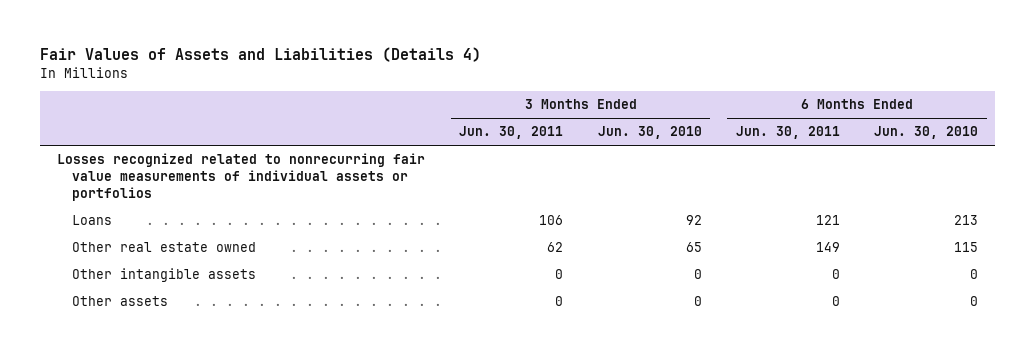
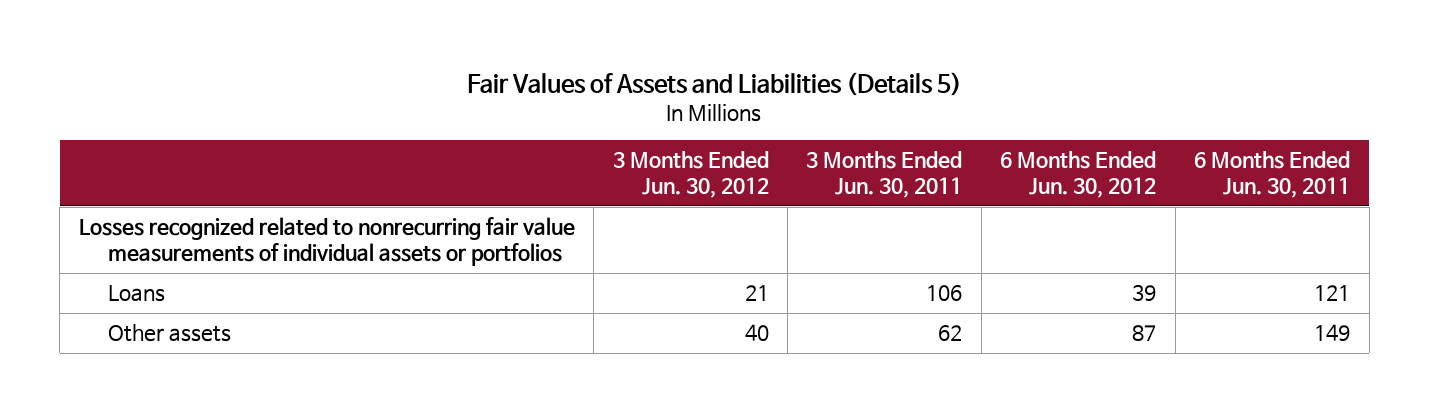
[40,47,482,63] Fair Values of Assets and Liabilities (Details 4) -> [467,71,963,96] Fair Values of Assets and Liabilities (Details 5)
[597,126,702,140] Jun. 30, 2010 -> none
[874,126,979,140] Jun. 30, 2010 -> none
none -> [612,151,769,199] 3 Months Ended Jun. 30, 2012
none -> [1000,151,1157,199] 6 Months Ended Jun. 30, 2012
[72,242,257,253] Other real estate owned -> none
[72,268,257,283] Other intangible assets -> none
[555,296,564,307] 0 -> [938,325,963,342] 62
[831,296,840,307] 0 -> [1314,324,1351,342] 149

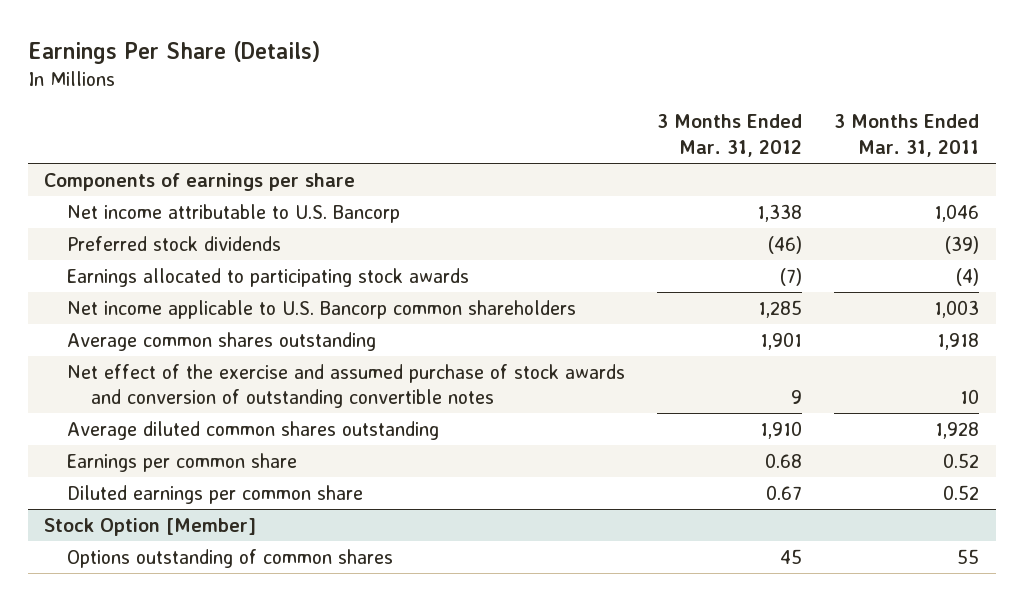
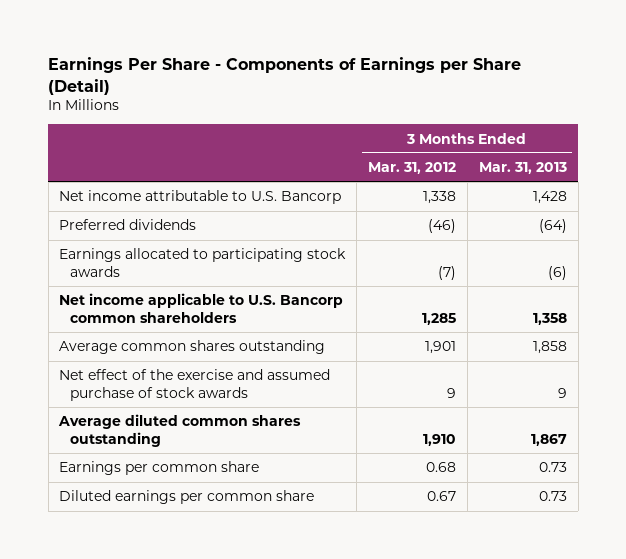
[27,40,320,64] Earnings Per Share (Details) -> [48,56,522,95] Earnings Per Share - Components of Earnings per Share (Detail)
[834,114,980,158] 3 Months Ended Mar. 31, 2011 -> none
none -> [478,162,567,175] Mar. 31, 2013
[43,172,355,191] Components of earnings per share -> none
[67,235,282,251] Preferred stock dividends -> [59,219,197,231] Preferred dividends
[67,363,626,409] Net effect of the exercise and assumed purchase of stock awards and conversion of outstanding convertible notes -> [59,369,331,401] Net effect of the exercise and assumed purchase of stock awards
[43,517,256,536] Stock Option [Member] -> none
[67,548,394,568] Options outstanding of common shares -> none

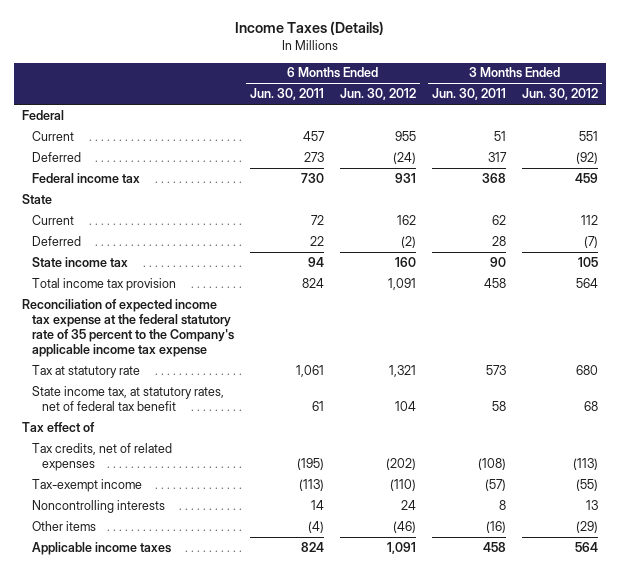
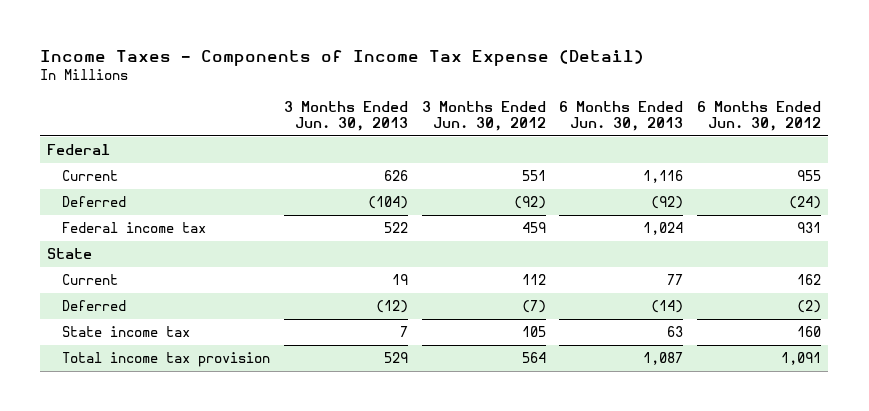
[234,21,384,36] Income Taxes (Details) -> [40,49,645,66] Income Taxes - Components of Income Tax Expense (Detail)
[250,88,325,101] Jun. 30, 2011 -> none
[431,88,506,101] Jun. 30, 2011 -> none
none -> [283,100,408,132] 3 Months Ended Jun. 30, 2013
none -> [559,100,684,132] 6 Months Ended Jun. 30, 2013
[21,298,235,358] Reconciliation of expected income tax expense at the federal statutory rate of 35 percent to the Company's applicable income tax expense -> none
[32,364,141,378] Tax at statutory rate -> none
[32,385,225,411] State income tax, at statutory rates, net of federal tax benefit -> none
[21,421,95,432] Tax effect of -> none
[32,442,173,471] Tax credits, net of related expenses -> none
[32,478,143,492] Tax-exempt income -> none
[32,499,166,513] Noncontrolling interests -> none
[32,520,97,531] Other items -> none
[32,541,172,555] Applicable income taxes -> none

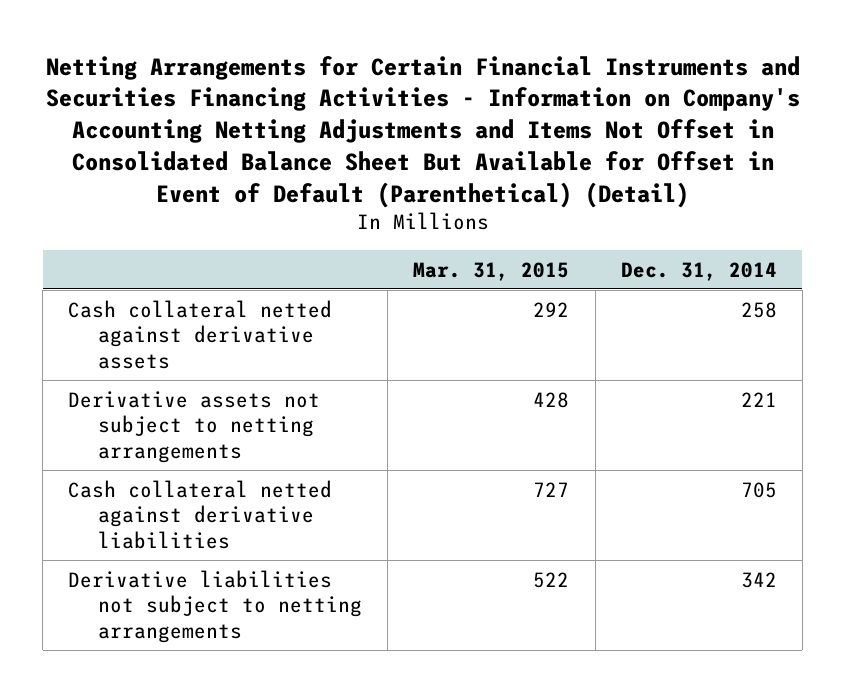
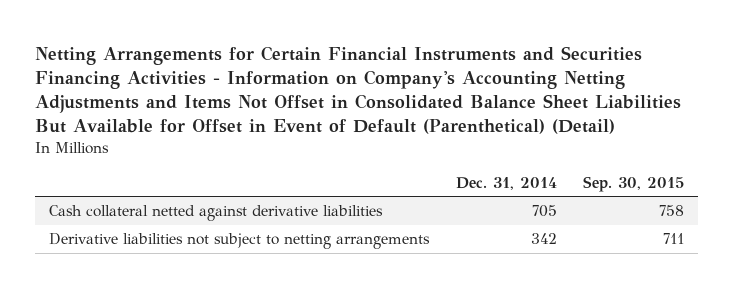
[45,55,800,208] Netting Arrangements for Certain Financial Instruments and Securities Financing Activities - Information on Company's Accounting Netting Adjustments and Items Not Offset in Consolidated Balance Sheet But Available for Offset in Event of Default (Parenthetical) (Detail) -> [35,45,682,134] Netting Arrangements for Certain Financial Instruments and Securities Financing Activities - Information on Company's Accounting Netting Adjustments and Items Not Offset in Consolidated Balance Sheet Liabilities But Available for Offset in Event of Default (Parenthetical) (Detail)
[413,261,570,281] Mar. 31, 2015 -> none
none -> [583,175,685,192] Sep. 30, 2015
[68,299,333,369] Cash collateral netted against derivative assets -> none
[68,390,321,463] Derivative assets not subject to netting arrangements -> none

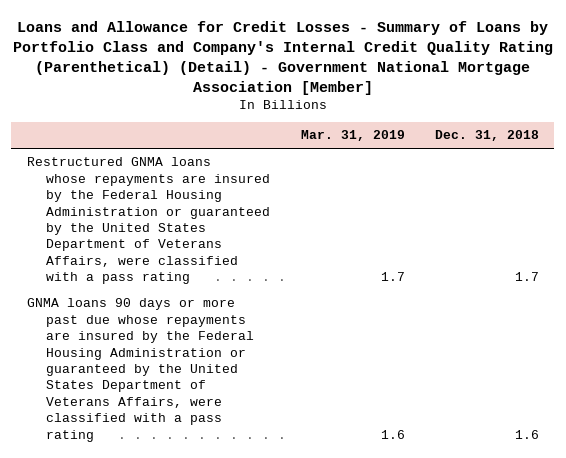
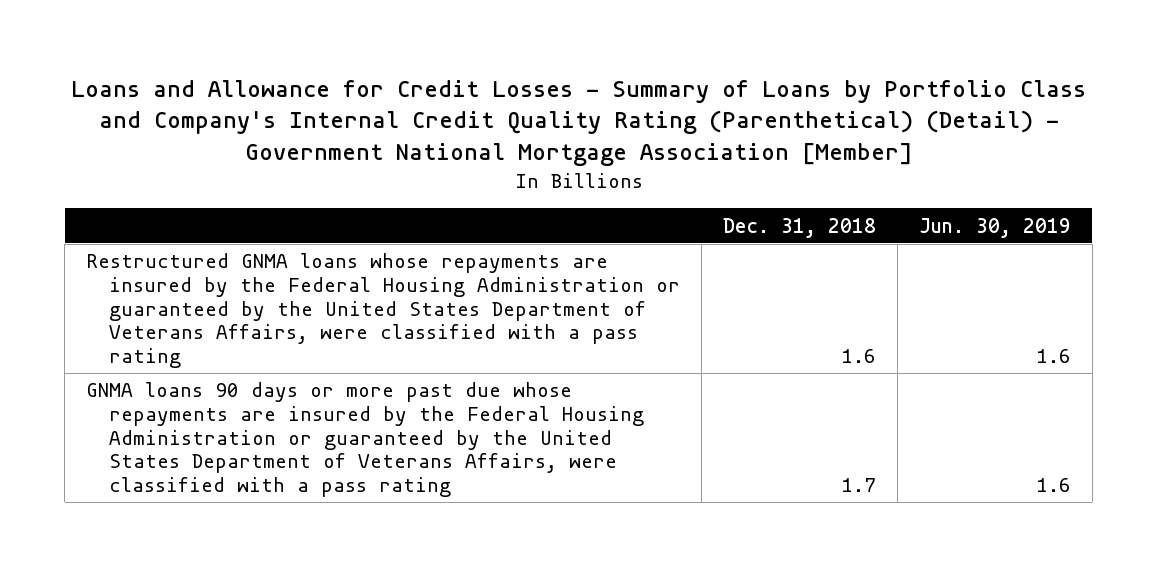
[300,130,405,142] Mar. 31, 2019 -> none
none -> [918,217,1071,238] Jun. 30, 2019
[515,272,540,282] 1.7 -> [840,349,876,364] 1.6
[515,429,540,439] 1.6 -> [840,478,876,493] 1.7

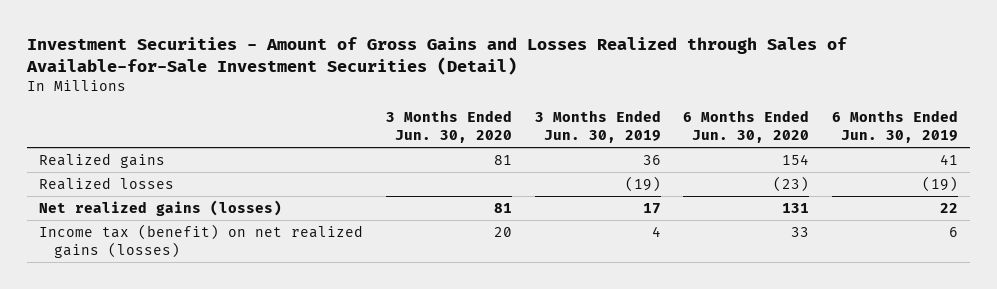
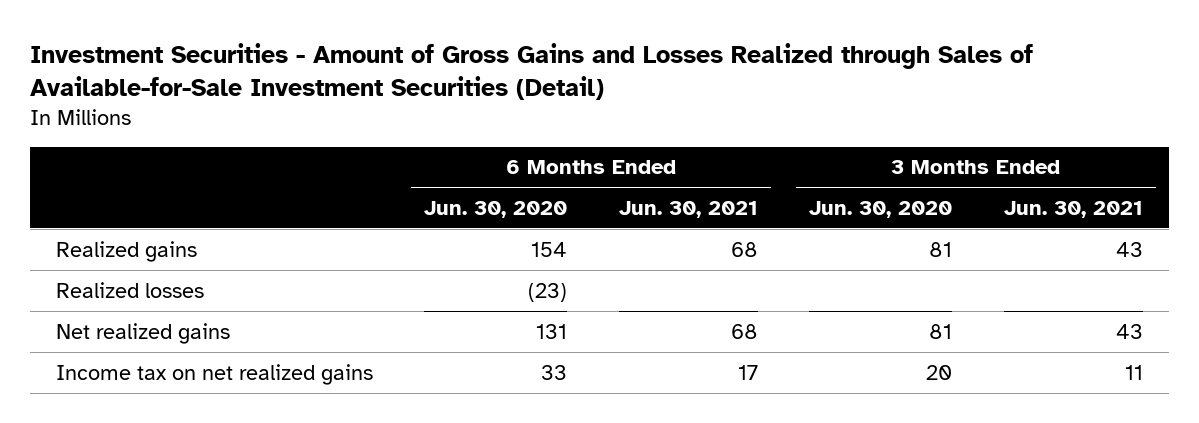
[534,110,661,144] 3 Months Ended Jun. 30, 2019 -> none
[832,110,959,144] 6 Months Ended Jun. 30, 2019 -> none
none -> [618,200,758,218] Jun. 30, 2021
none -> [1003,200,1143,218] Jun. 30, 2021
[38,200,282,217] Net realized gains (losses) -> [55,322,230,344] Net realized gains
[38,224,363,259] Income tax (benefit) on net realized gains (losses) -> [55,363,373,385] Income tax on net realized gains

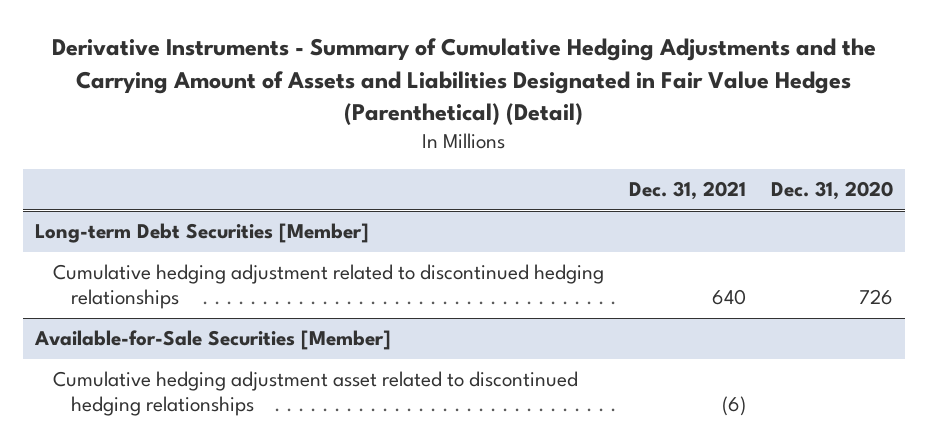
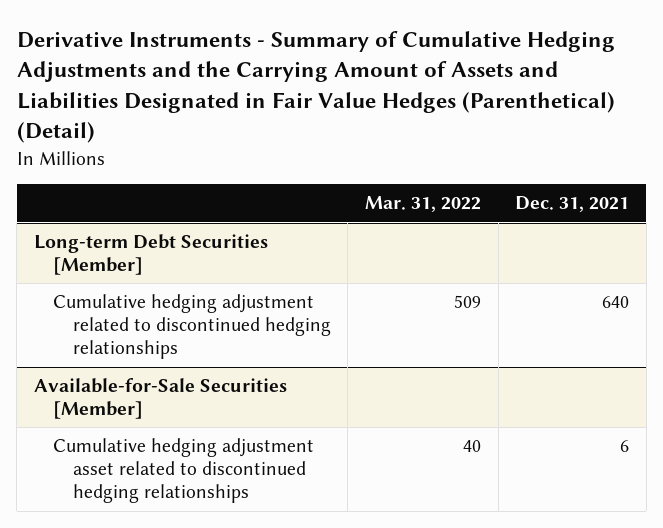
[770,181,893,201] Dec. 31, 2020 -> none
none -> [364,196,481,213] Mar. 31, 2022
[722,396,747,417] (6) -> [620,439,630,452] 6

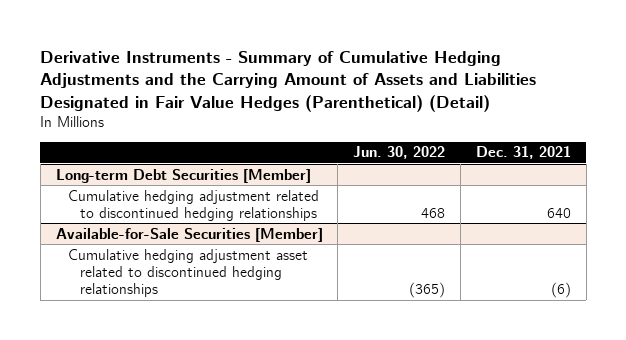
[364,196,481,213] Mar. 31, 2022 -> none
none -> [353,146,446,160] Jun. 30, 2022
[620,439,630,452] 6 -> [550,282,571,299] (6)

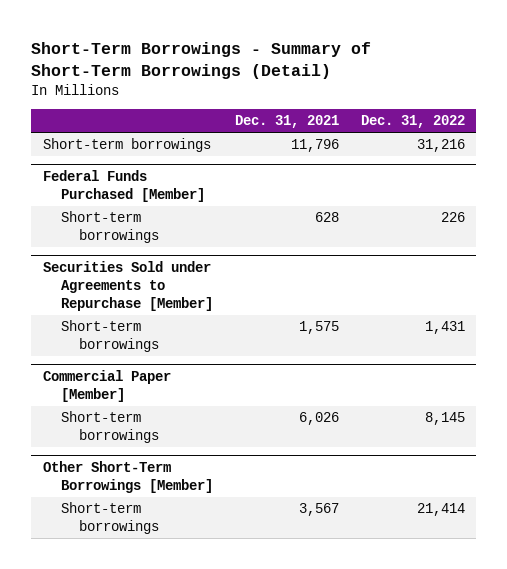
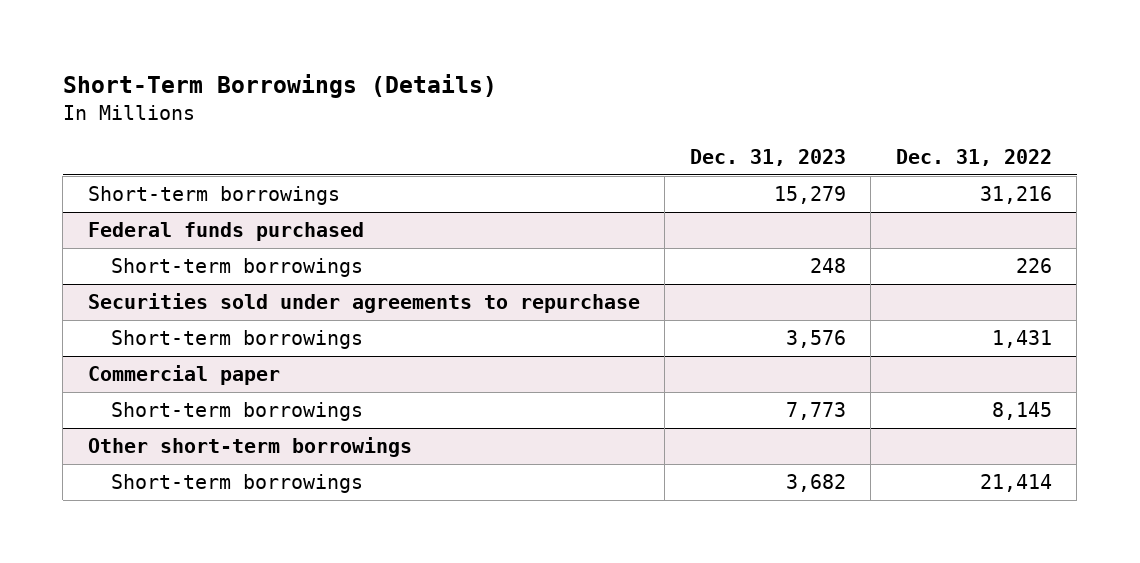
[31,41,372,79] Short-Term Borrowings - Summary of Short-Term Borrowings (Detail) -> [62,74,497,99] Short-Term Borrowings (Details)
[234,115,339,129] Dec. 31, 2021 -> none
none -> [689,149,846,167] Dec. 31, 2023
[42,170,205,202] Federal Funds Purchased [Member] -> [87,221,364,241] Federal funds purchased
[42,261,213,311] Securities Sold under Agreements to Repurchase [Member] -> [87,292,640,313] Securities sold under agreements to repurchase
[42,370,171,402] Commercial Paper [Member] -> [87,364,280,385] Commercial paper
[42,461,213,493] Other Short-Term Borrowings [Member] -> [87,436,412,457] Other short-term borrowings

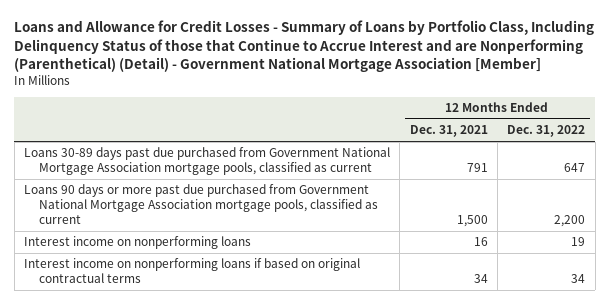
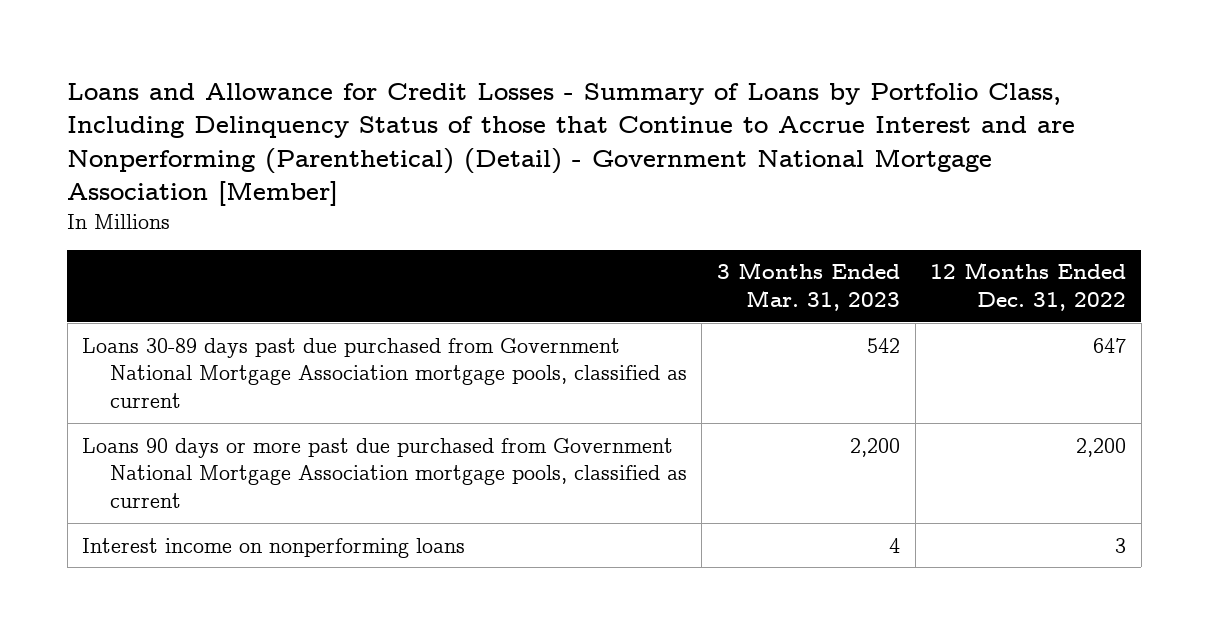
[409,125,488,138] Dec. 31, 2021 -> none
none -> [717,262,901,312] 3 Months Ended Mar. 31, 2023
[23,258,360,284] Interest income on nonperforming loans if based on original contractual terms -> none
[571,237,586,247] 19 -> [1115,537,1127,553] 3

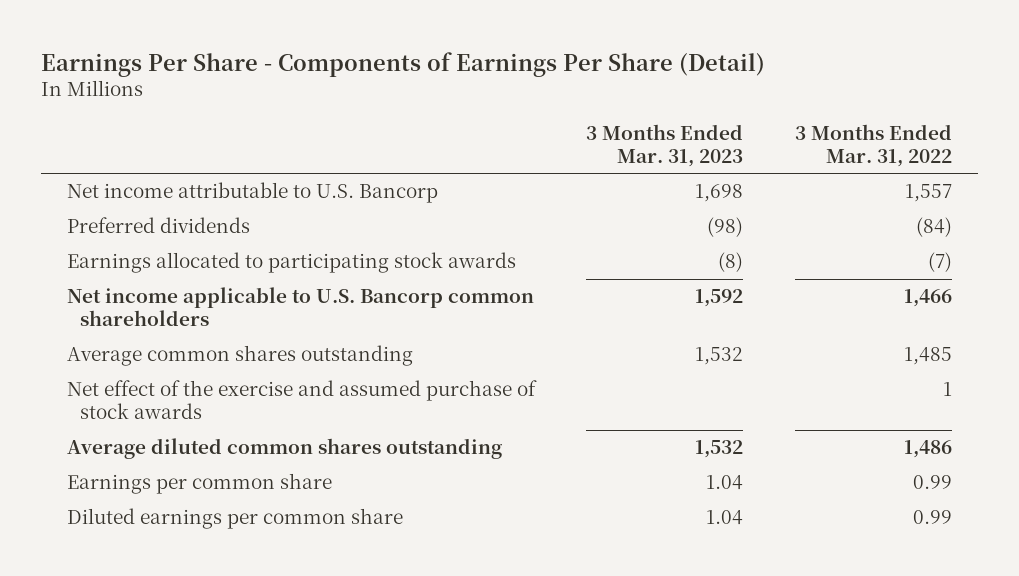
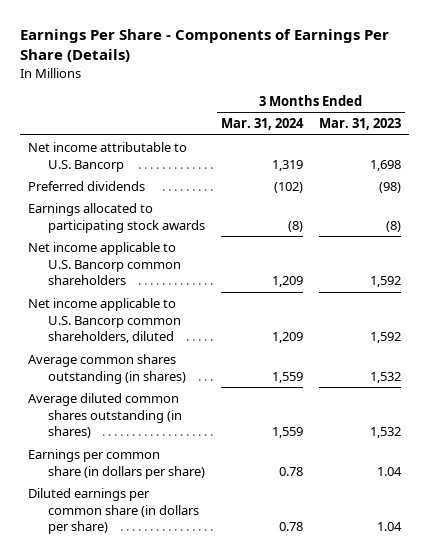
[40,51,765,77] Earnings Per Share - Components of Earnings Per Share (Detail) -> [19,28,389,63] Earnings Per Share - Components of Earnings Per Share (Details)
[795,123,953,167] 3 Months Ended Mar. 31, 2022 -> none
none -> [220,118,304,131] Mar. 31, 2024
[66,380,537,420] Net effect of the exercise and assumed purchase of stock awards -> none
none -> [27,297,181,344] Net income applicable to U.S. Bancorp common shareholders, diluted
[66,345,413,367] Average common shares outstanding -> [27,353,186,384] Average common shares outstanding (in shares)
[66,438,502,460] Average diluted common shares outstanding -> [27,392,182,439] Average diluted common shares outstanding (in shares)
[66,473,332,495] Earnings per common share -> [27,448,205,479] Earnings per common share (in dollars per share)
[66,508,403,530] Diluted earnings per common share -> [27,487,199,535] Diluted earnings per common share (in dollars per share)

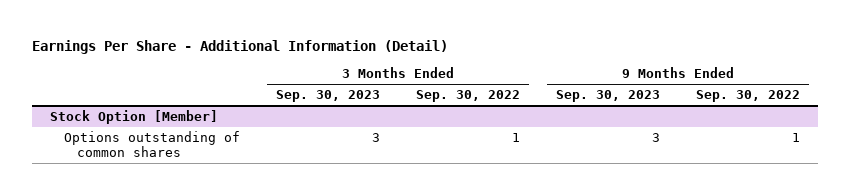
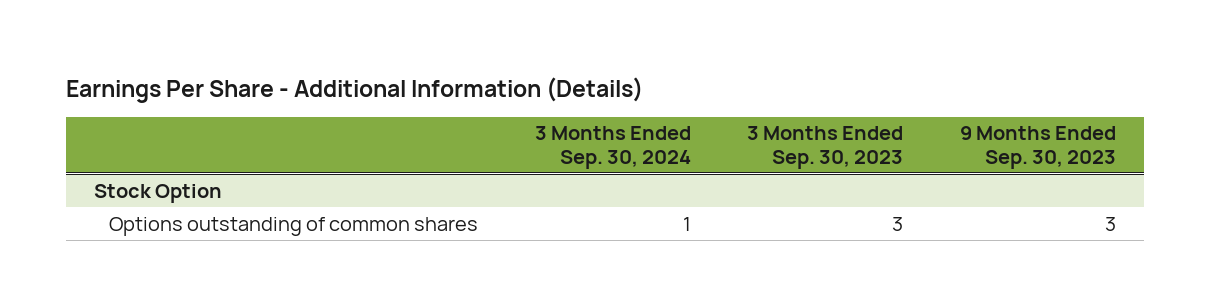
[31,39,448,54] Earnings Per Share - Additional Information (Detail) -> [66,76,644,103] Earnings Per Share - Additional Information (Details)
[415,90,520,103] Sep. 30, 2022 -> none
[696,90,801,103] Sep. 30, 2022 -> none
none -> [534,126,691,169] 3 Months Ended Sep. 30, 2024
[49,110,218,125] Stock Option [Member] -> [94,183,223,203] Stock Option

